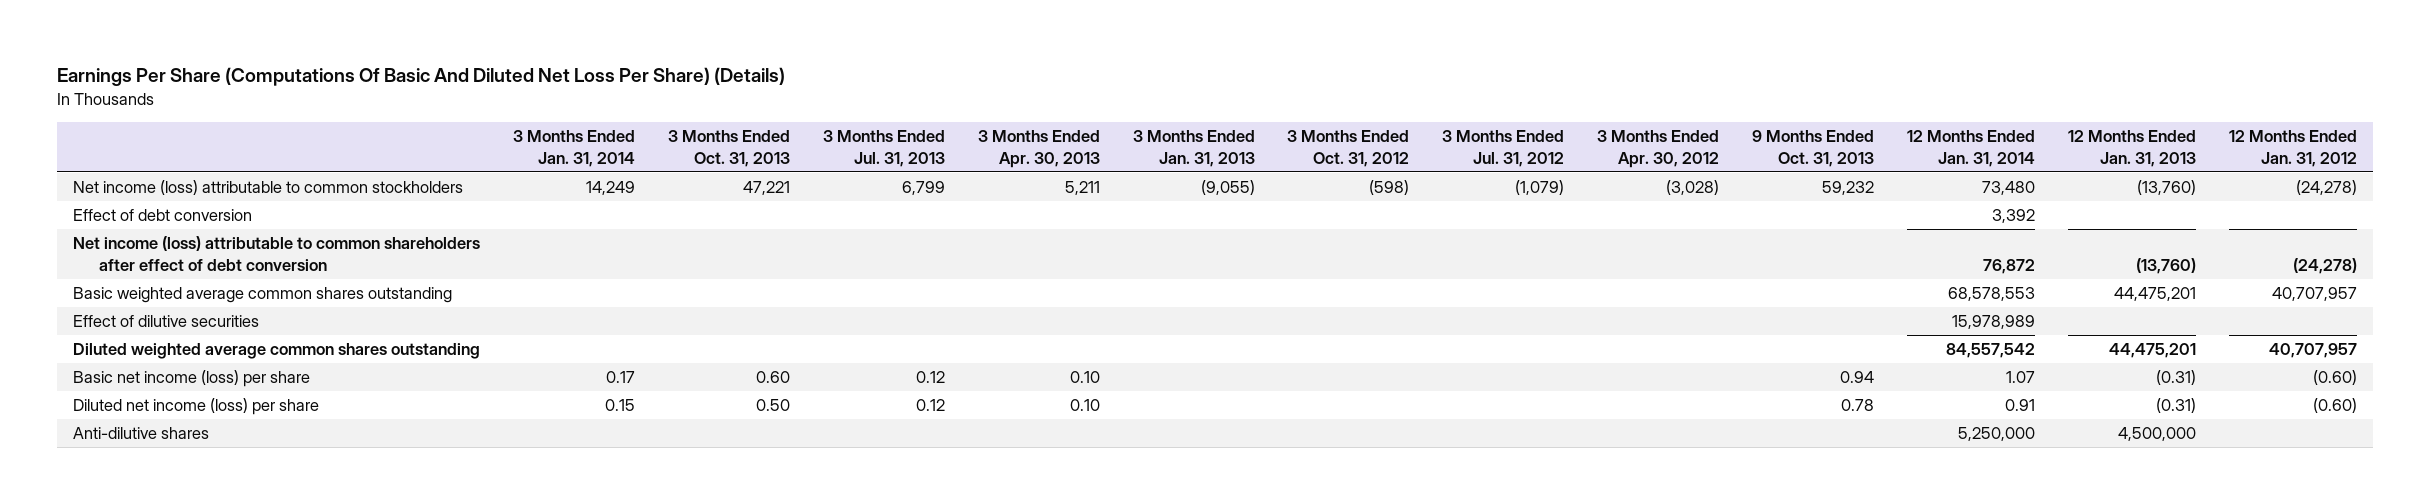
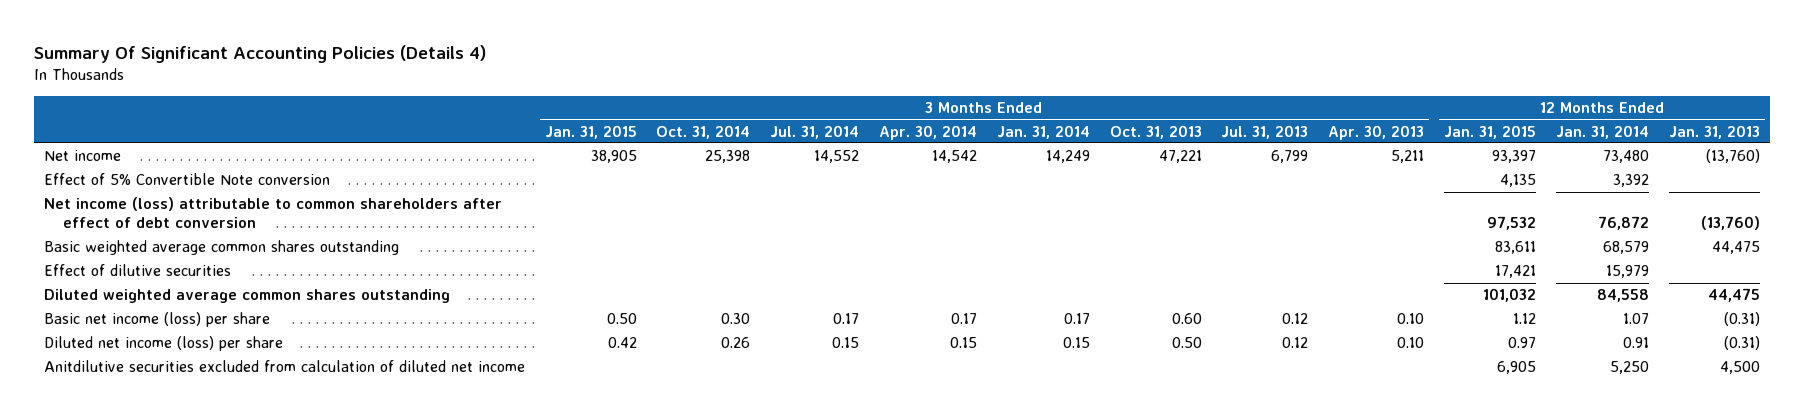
[56,67,785,87] Earnings Per Share (Computations Of Basic And Diluted Net Loss Per Share) (Details) -> [33,44,486,63] Summary Of Significant Accounting Policies (Details 4)
[1132,130,1255,167] 3 Months Ended Jan. 31, 2013 -> none
[1287,130,1410,167] 3 Months Ended Oct. 31, 2012 -> none
[1442,130,1565,167] 3 Months Ended Jul. 31, 2012 -> none
[1597,130,1720,168] 3 Months Ended Apr. 30, 2012 -> none
[1752,130,1875,167] 9 Months Ended Oct. 31, 2013 -> none
[2228,130,2357,167] 12 Months Ended Jan. 31, 2012 -> none
none -> [544,124,637,139] Jan. 31, 2015
none -> [656,124,751,139] Oct. 31, 2014
none -> [770,124,860,139] Jul. 31, 2014
none -> [879,124,978,140] Apr. 30, 2014
none -> [1444,124,1537,139] Jan. 31, 2015
[73,180,464,196] Net income (loss) attributable to common stockholders -> [43,150,121,162] Net income
[73,209,253,222] Effect of debt conversion -> [43,173,330,186] Effect of 5% Convertible Note conversion
[1948,287,2036,302] 68,578,553 -> [1602,241,1649,255] 68,579
[2114,287,2197,302] 44,475,201 -> [1711,241,1760,255] 44,475
[1952,315,2036,330] 15,978,989 -> [1605,265,1649,279] 15,979
[1946,343,2036,359] 84,557,542 -> [1596,289,1649,303] 84,558
[2109,343,2197,359] 44,475,201 -> [1707,288,1760,303] 44,475
[73,427,210,440] Anti-dilutive shares -> none
none -> [43,360,525,373] Anitdilutive securities excluded from calculation of diluted net income

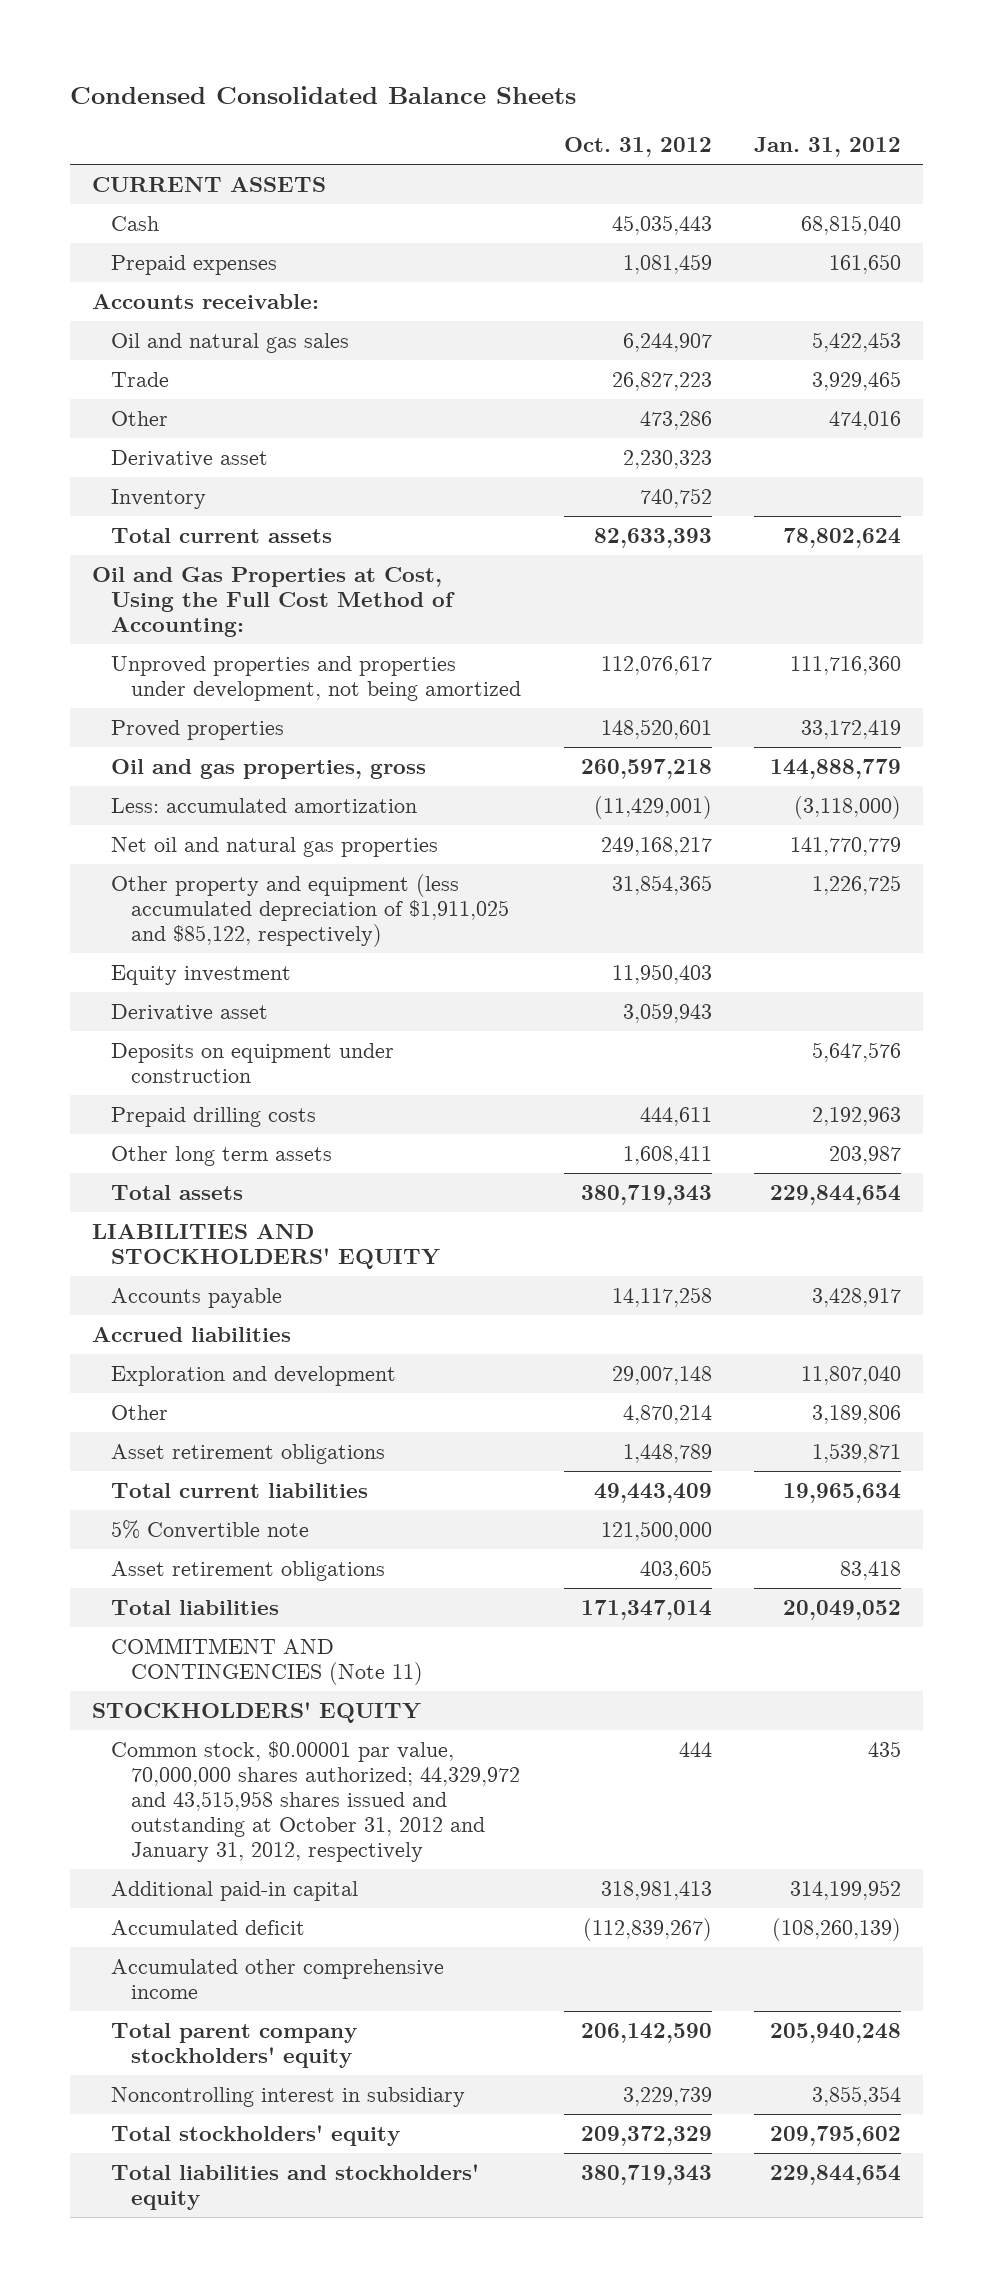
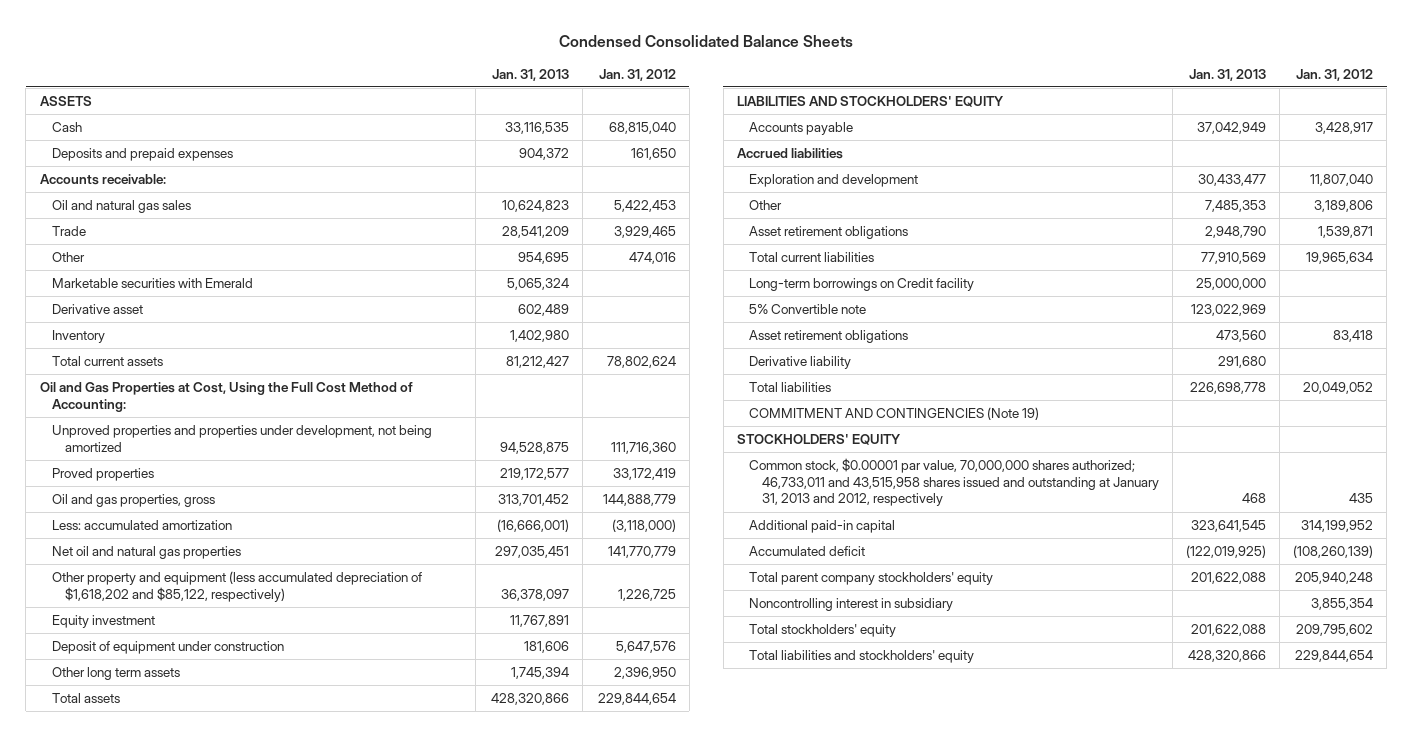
[563,137,712,158] Oct. 31, 2012 -> none
none -> [491,68,569,81] Jan. 31, 2013
[91,176,326,192] CURRENT ASSETS -> [39,96,92,107] ASSETS
[111,254,278,275] Prepaid expenses -> [52,148,234,162] Deposits and prepaid expenses
none -> [52,278,254,289] Marketable securities with Emerald
[111,873,510,948] Other property and equipment (less accumulated depreciation of $1,911,025 and $85,122, respectively) -> [52,571,423,602] Other property and equipment (less accumulated depreciation of $1,618,202 and $85,122, respectively)
[111,1003,269,1021] Derivative asset -> none
[111,1106,317,1127] Prepaid drilling costs -> none
[111,1042,395,1084] Deposits on equipment under construction -> [52,641,285,655] Deposit of equipment under construction
[829,1145,902,1165] 203,987 -> [613,667,676,680] 2,396,950
none -> [749,278,975,292] Long-term borrowings on Credit facility
none -> [749,356,852,370] Derivative liability
[111,1637,424,1686] COMMITMENT AND CONTINGENCIES (Note 11) -> [749,407,1040,421] COMMITMENT AND CONTINGENCIES (Note 19)
[111,1740,521,1863] Common stock, $0.00001 par value, 70,000,000 shares authorized; 44,329,972 and 43,515,958 shares issued and outstanding at October 31, 2012 and January 31, 2012, respectively -> [749,458,1159,507] Common stock, $0.00001 par value, 70,000,000 shares authorized; 46,733,011 and 43,515,958 shares issued and outstanding at January 31, 2013 and 2012, respectively
[111,1958,445,2000] Accumulated other comprehensive income -> none

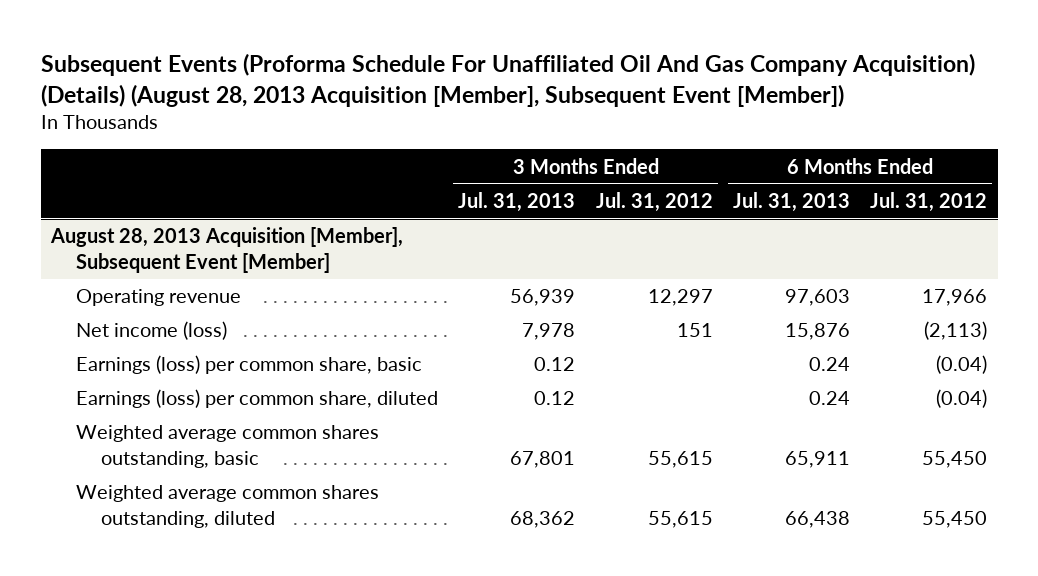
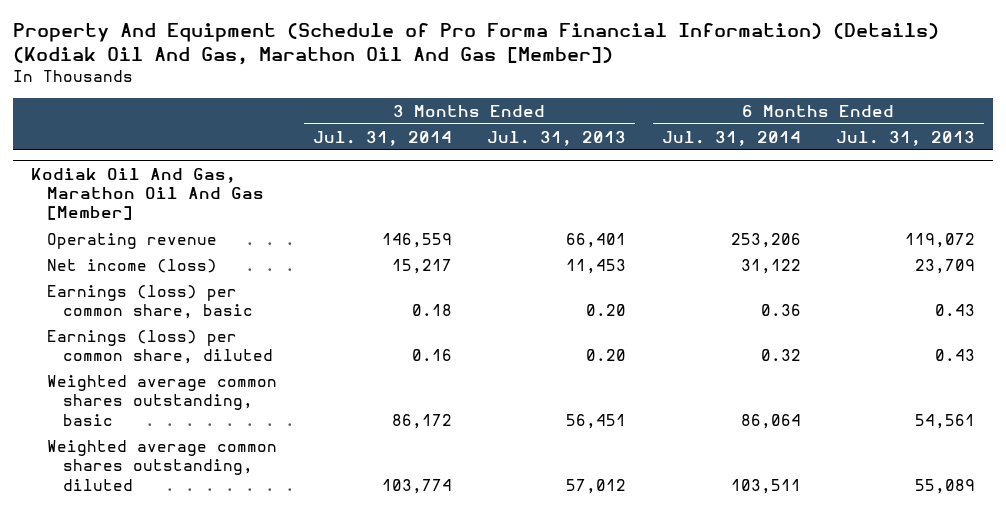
[40,52,975,107] Subsequent Events (Proforma Schedule For Unaffiliated Oil And Gas Company Acquisition) (Details) (August 28, 2013 Acquisition [Member], Subsequent Event [Member]) -> [13,23,940,66] Property And Equipment (Schedule of Pro Forma Financial Information) (Details) (Kodiak Oil And Gas, Marathon Oil And Gas [Member])
[595,191,713,212] Jul. 31, 2012 -> none
[870,191,988,212] Jul. 31, 2012 -> none
none -> [312,130,452,146] Jul. 31, 2014
none -> [661,130,801,146] Jul. 31, 2014
[49,227,403,273] August 28, 2013 Acquisition [Member], Subsequent Event [Member] -> none
none -> [30,167,264,221] Kodiak Oil And Gas, Marathon Oil And Gas [Member]
[510,289,576,307] 56,939 -> [566,232,627,248] 66,401
[785,289,851,307] 97,603 -> [905,232,976,248] 119,072
[522,323,576,341] 7,978 -> [566,258,627,274] 11,453
[785,323,851,341] 15,876 -> [915,258,976,274] 23,709
[534,357,576,372] 0.12 -> [586,304,627,317] 0.20
[809,357,851,372] 0.24 -> [935,304,976,317] 0.43
[534,391,576,406] 0.12 -> [586,349,627,362] 0.20
[809,391,851,406] 0.24 -> [935,349,976,362] 0.43
[510,450,576,468] 67,801 -> [566,413,627,429] 56,451
[785,450,851,468] 65,911 -> [915,413,976,429] 54,561
[510,510,576,528] 68,362 -> [566,478,627,494] 57,012
[785,510,851,528] 66,438 -> [915,478,976,494] 55,089

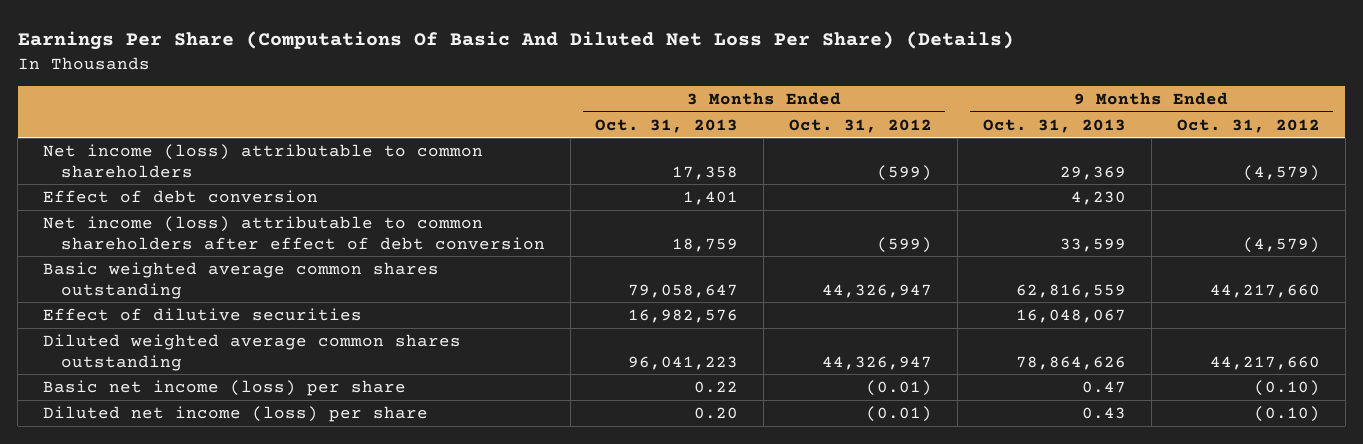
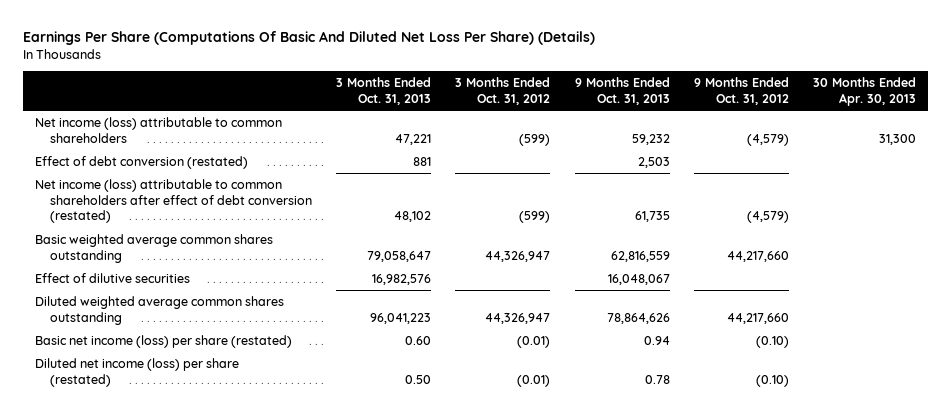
none -> [813,77,917,106] 30 Months Ended Apr. 30, 2013
[672,165,739,180] 17,358 -> [395,133,432,145] 47,221
[1060,165,1127,180] 29,369 -> [631,133,670,145] 59,232
[43,189,319,203] Effect of debt conversion -> [35,156,249,170] Effect of debt conversion (restated)
[683,190,739,205] 1,401 -> [413,157,432,167] 881
[1071,190,1127,205] 4,230 -> [637,157,670,169] 2,503
[43,215,545,250] Net income (loss) attributable to common shareholders after effect of debt conversion -> [35,179,312,224] Net income (loss) attributable to common shareholders after effect of debt conversion (restated)
[672,237,739,252] 18,759 -> [394,211,432,223] 48,102
[1060,237,1127,252] 33,599 -> [634,211,670,223] 61,735
[43,379,407,396] Basic net income (loss) per share -> [35,335,293,349] Basic net income (loss) per share (restated)
[694,380,739,393] 0.22 -> [405,336,432,346] 0.60
[1082,380,1127,393] 0.47 -> [643,336,670,346] 0.94
[43,405,429,422] Diluted net income (loss) per share -> [35,358,240,387] Diluted net income (loss) per share (restated)
[694,406,739,419] 0.20 -> [405,374,432,384] 0.50
[1082,406,1127,419] 0.43 -> [644,374,670,384] 0.78

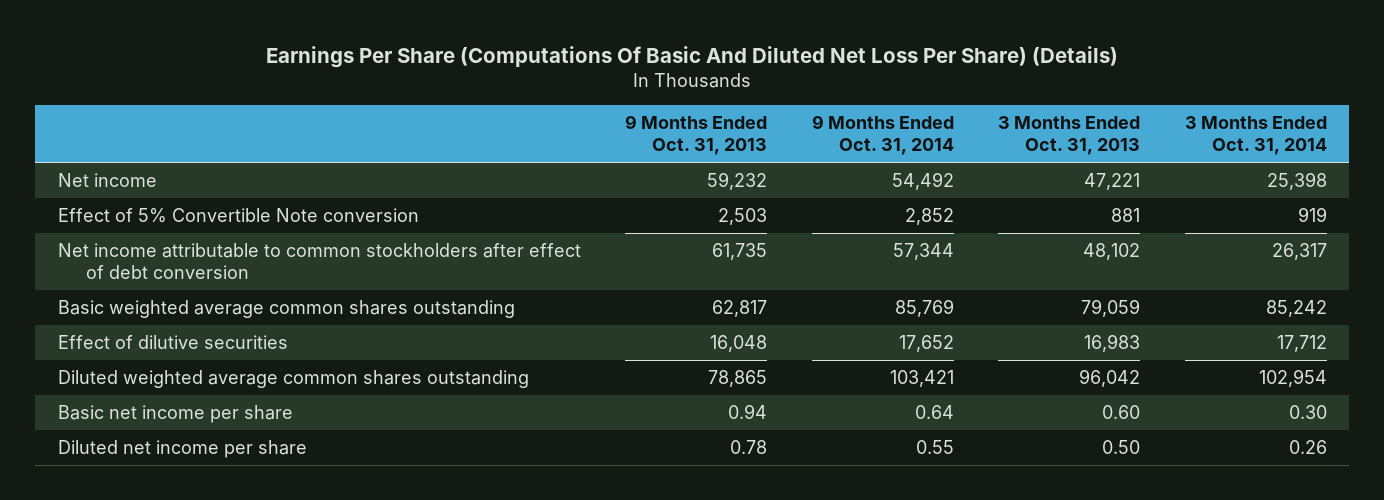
[455,77,551,105] 3 Months Ended Oct. 31, 2012 -> none
[693,77,789,105] 9 Months Ended Oct. 31, 2012 -> none
[813,77,917,106] 30 Months Ended Apr. 30, 2013 -> none
none -> [811,115,954,156] 9 Months Ended Oct. 31, 2014
none -> [1184,116,1327,156] 3 Months Ended Oct. 31, 2014
[35,117,283,143] Net income (loss) attributable to common shareholders -> [57,173,157,188] Net income
[35,156,249,170] Effect of debt conversion (restated) -> [57,208,419,224] Effect of 5% Convertible Note conversion
[35,179,312,224] Net income (loss) attributable to common shareholders after effect of debt conversion (restated) -> [57,243,581,279] Net income attributable to common stockholders after effect of debt conversion
[367,250,432,262] 79,058,647 -> [1081,299,1141,318] 79,059
[610,250,670,262] 62,816,559 -> [712,300,768,318] 62,817
[372,274,432,286] 16,982,576 -> [1084,334,1141,353] 16,983
[607,274,670,286] 16,048,067 -> [710,335,768,353] 16,048
[370,312,432,324] 96,041,223 -> [1079,369,1141,388] 96,042
[606,312,670,324] 78,864,626 -> [708,370,768,388] 78,865
[35,335,293,349] Basic net income (loss) per share (restated) -> [57,405,293,424] Basic net income per share
[35,358,240,387] Diluted net income (loss) per share (restated) -> [57,440,307,459] Diluted net income per share

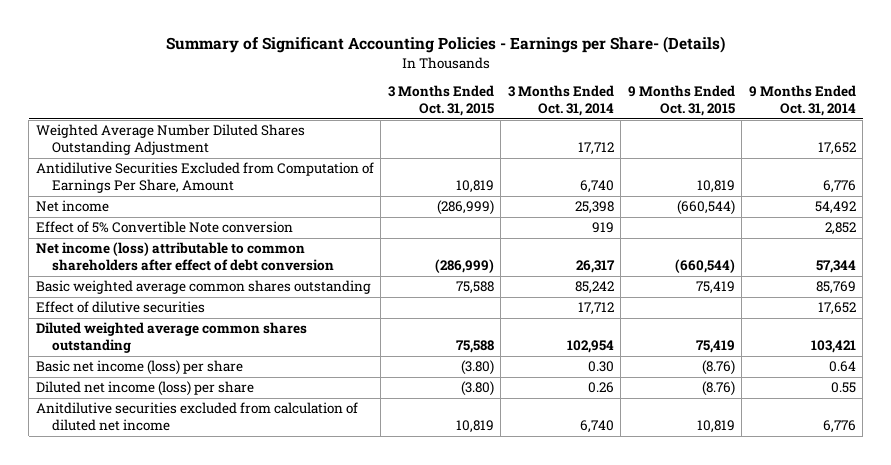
[266,46,1119,69] Earnings Per Share (Computations Of Basic And Diluted Net Loss Per Share) (Details) -> [165,36,725,54] Summary of Significant Accounting Policies - Earnings per Share- (Details)
[625,115,768,156] 9 Months Ended Oct. 31, 2013 -> none
[998,116,1141,156] 3 Months Ended Oct. 31, 2013 -> none
none -> [387,85,494,117] 3 Months Ended Oct. 31, 2015
none -> [627,85,735,117] 9 Months Ended Oct. 31, 2015
none -> [35,124,305,156] Weighted Average Number Diluted Shares Outstanding Adjustment
none -> [35,162,374,194] Antidilutive Securities Excluded from Computation of Earnings Per Share, Amount
[57,243,581,279] Net income attributable to common stockholders after effect of debt conversion -> [35,242,335,272] Net income (loss) attributable to common shareholders after effect of debt conversion
[57,405,293,424] Basic net income per share -> [35,360,243,376] Basic net income (loss) per share
[57,440,307,459] Diluted net income per share -> [35,381,254,397] Diluted net income (loss) per share
none -> [35,402,358,432] Anitdilutive securities excluded from calculation of diluted net income

